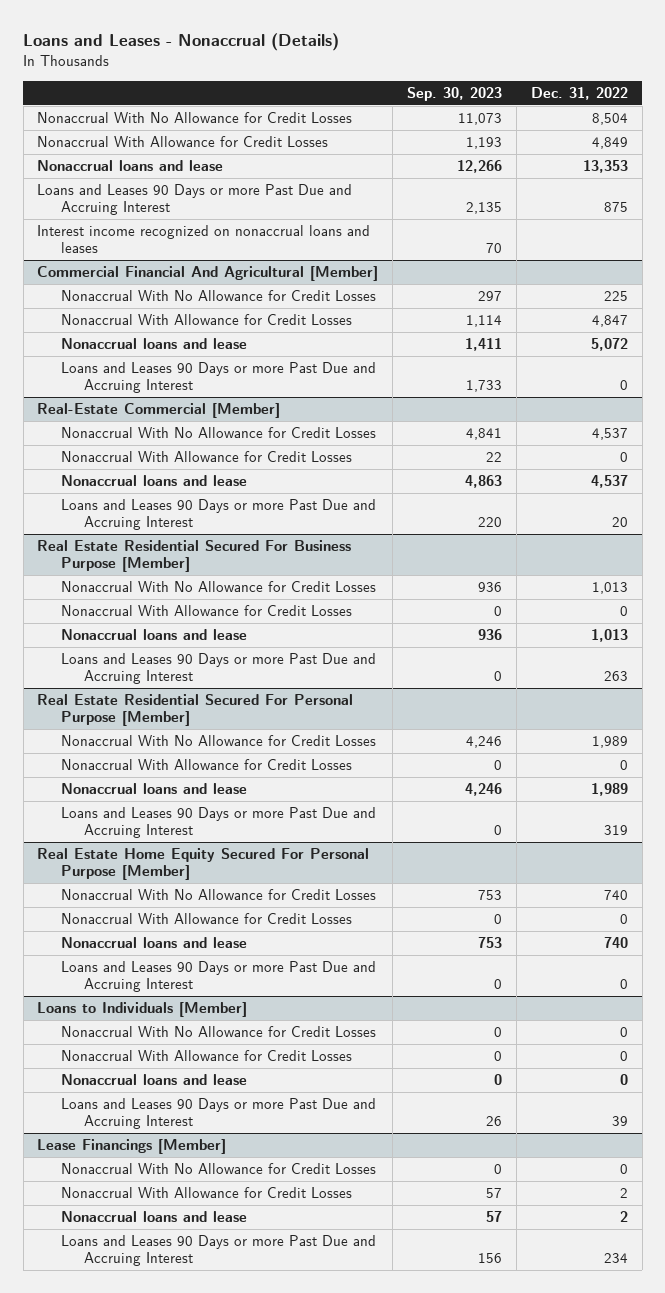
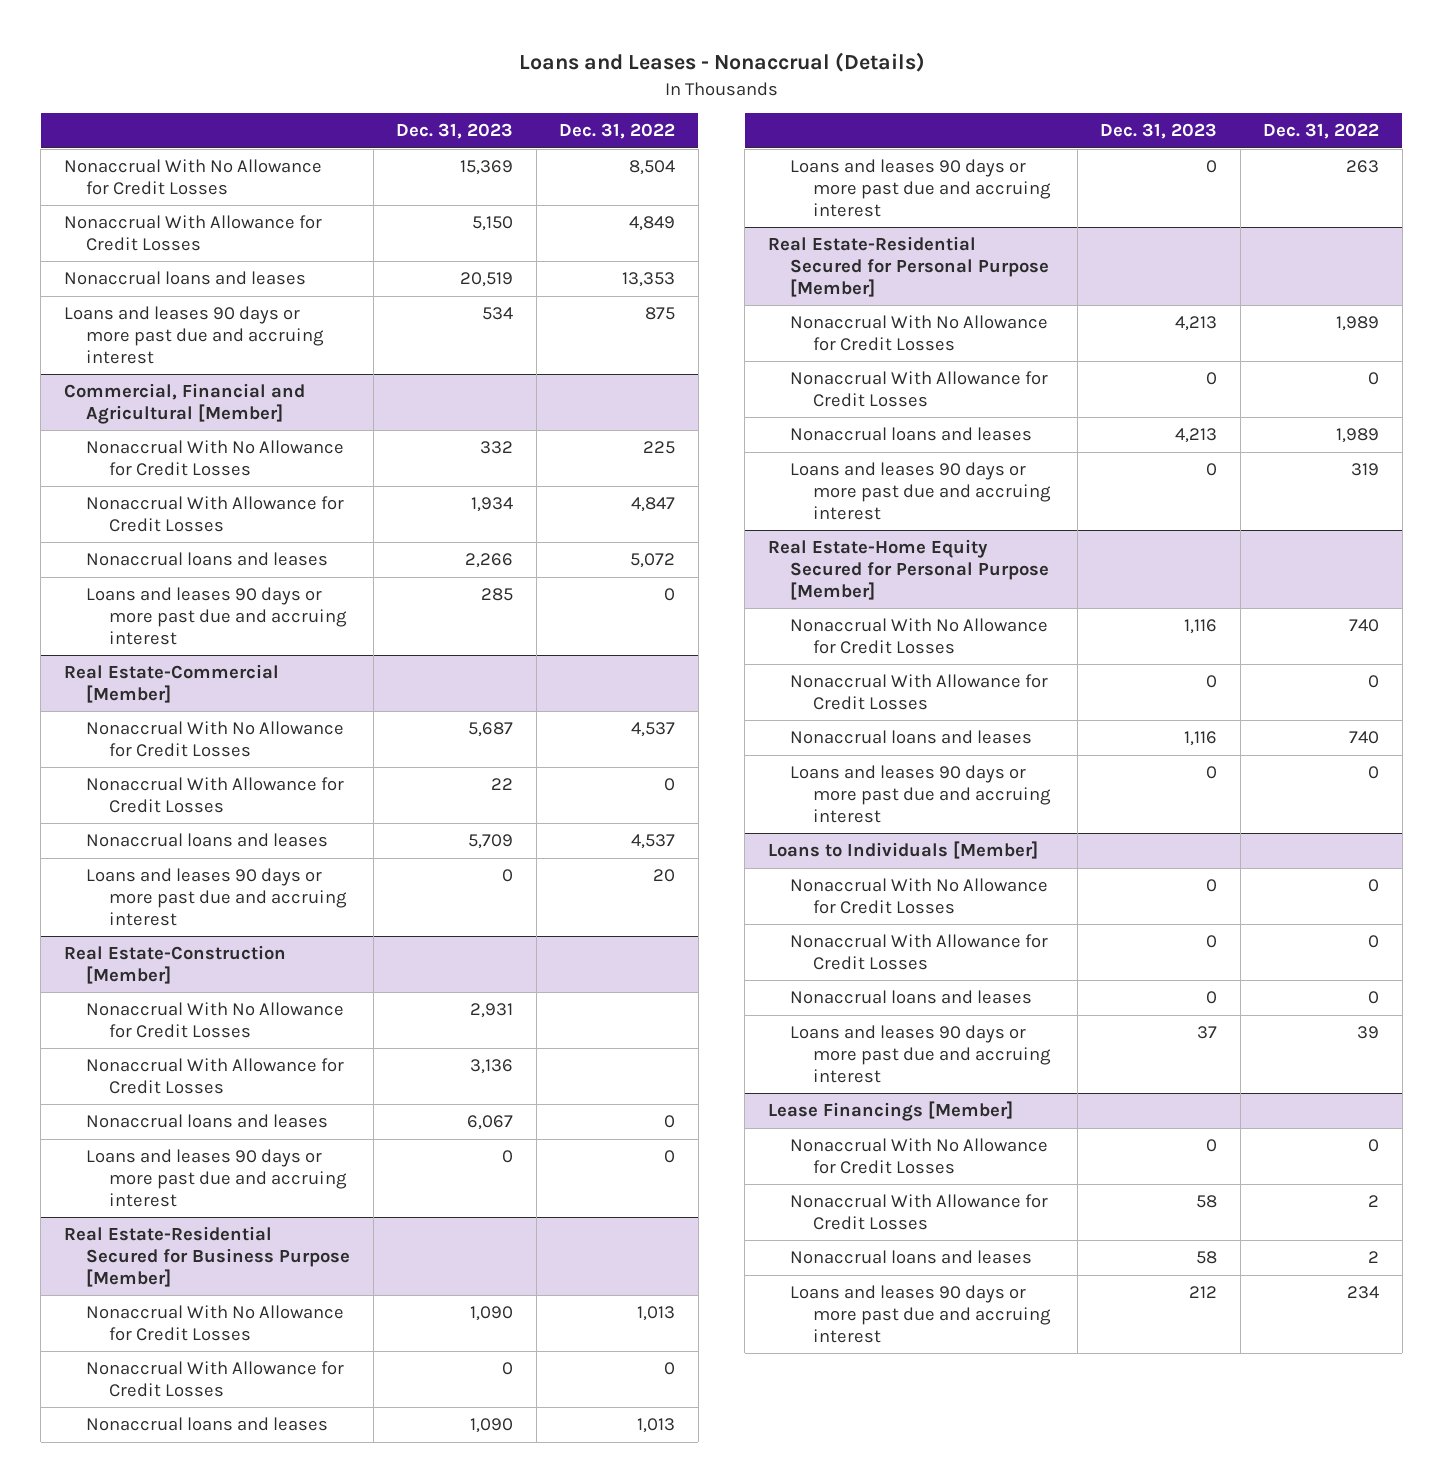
[407,87,503,102] Sep. 30, 2023 -> none
none -> [396,123,514,140] Dec. 31, 2023
[37,225,371,254] Interest income recognized on nonaccrual loans and leases -> none
[37,160,224,172] Nonaccrual loans and lease -> [63,271,306,286] Nonaccrual loans and leases
[37,184,353,216] Loans and Leases 90 Days or more Past Due and Accruing Interest -> [63,306,325,364] Loans and leases 90 days or more past due and accruing interest
[37,266,379,282] Commercial Financial And Agricultural [Member] -> [63,383,305,424] Commercial, Financial and Agricultural [Member]
[60,338,247,350] Nonaccrual loans and lease -> [86,552,329,567] Nonaccrual loans and leases
[60,362,376,394] Loans and Leases 90 Days or more Past Due and Accruing Interest -> [86,587,348,645] Loans and leases 90 days or more past due and accruing interest
[37,403,281,419] Real-Estate Commercial [Member] -> [63,664,279,703] Real Estate-Commercial [Member]
[60,475,247,487] Nonaccrual loans and lease -> [86,833,329,848] Nonaccrual loans and leases
[60,499,376,531] Loans and Leases 90 Days or more Past Due and Accruing Interest -> [86,868,348,926] Loans and leases 90 days or more past due and accruing interest
none -> [63,945,286,984] Real Estate-Construction [Member]
none -> [86,1002,345,1038] Nonaccrual With No Allowance for Credit Losses
none -> [86,1058,345,1094] Nonaccrual With Allowance for Credit Losses
none -> [86,1114,329,1129] Nonaccrual loans and leases
none -> [86,1149,348,1207] Loans and leases 90 days or more past due and accruing interest
[37,540,352,573] Real Estate Residential Secured For Business Purpose [Member] -> [63,1226,351,1287] Real Estate-Residential Secured for Business Purpose [Member]
[60,629,247,641] Nonaccrual loans and lease -> [86,1417,329,1432] Nonaccrual loans and leases
[60,653,376,685] Loans and Leases 90 Days or more Past Due and Accruing Interest -> [790,159,1052,217] Loans and leases 90 days or more past due and accruing interest
[37,694,354,727] Real Estate Residential Secured For Personal Purpose [Member] -> [767,236,1050,297] Real Estate-Residential Secured for Personal Purpose [Member]
[60,783,247,795] Nonaccrual loans and lease -> [790,427,1033,442] Nonaccrual loans and leases
[60,807,376,839] Loans and Leases 90 Days or more Past Due and Accruing Interest -> [790,462,1052,520] Loans and leases 90 days or more past due and accruing interest
[37,848,370,881] Real Estate Home Equity Secured For Personal Purpose [Member] -> [767,539,1050,600] Real Estate-Home Equity Secured for Personal Purpose [Member]
[60,937,247,949] Nonaccrual loans and lease -> [790,730,1033,745] Nonaccrual loans and leases
[60,961,376,993] Loans and Leases 90 Days or more Past Due and Accruing Interest -> [790,765,1052,823] Loans and leases 90 days or more past due and accruing interest
[60,1074,247,1086] Nonaccrual loans and lease -> [790,990,1033,1005] Nonaccrual loans and leases
[60,1098,376,1130] Loans and Leases 90 Days or more Past Due and Accruing Interest -> [790,1025,1052,1083] Loans and leases 90 days or more past due and accruing interest
[60,1211,247,1223] Nonaccrual loans and lease -> [790,1250,1033,1265] Nonaccrual loans and leases
[60,1235,376,1267] Loans and Leases 90 Days or more Past Due and Accruing Interest -> [790,1285,1052,1343] Loans and leases 90 days or more past due and accruing interest

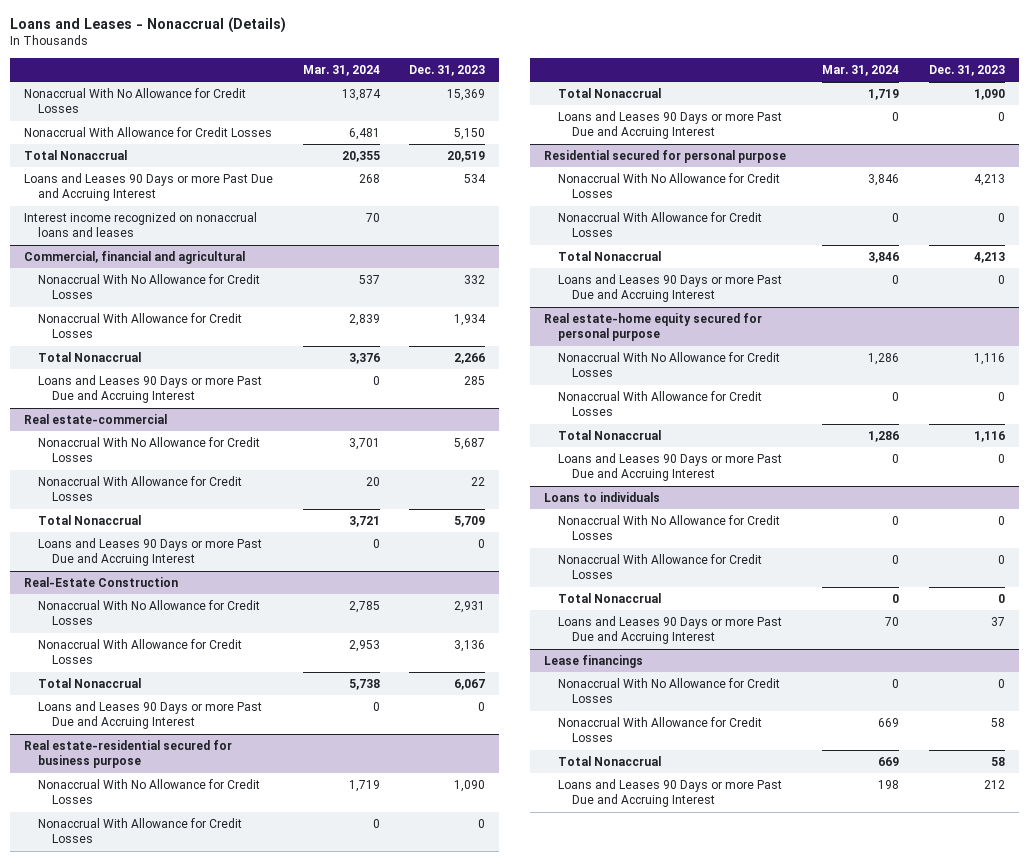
[559,123,676,140] Dec. 31, 2022 -> none
none -> [302,64,380,76] Mar. 31, 2024
[63,271,306,286] Nonaccrual loans and leases -> [24,150,128,161] Total Nonaccrual
[63,306,325,364] Loans and leases 90 days or more past due and accruing interest -> [24,173,274,202] Loans and Leases 90 Days or more Past Due and Accruing Interest
none -> [24,212,258,238] Interest income recognized on nonaccrual loans and leases
[63,383,305,424] Commercial, Financial and Agricultural [Member] -> [24,251,246,265] Commercial, financial and agricultural
[86,552,329,567] Nonaccrual loans and leases -> [38,352,142,363] Total Nonaccrual
[86,587,348,645] Loans and leases 90 days or more past due and accruing interest -> [38,375,263,404] Loans and Leases 90 Days or more Past Due and Accruing Interest
[63,664,279,703] Real Estate-Commercial [Member] -> [24,414,168,425] Real estate-commercial
[86,833,329,848] Nonaccrual loans and leases -> [38,515,142,526] Total Nonaccrual
[86,868,348,926] Loans and leases 90 days or more past due and accruing interest -> [38,538,263,567] Loans and Leases 90 Days or more Past Due and Accruing Interest
[63,945,286,984] Real Estate-Construction [Member] -> [24,577,179,588] Real-Estate Construction
[86,1114,329,1129] Nonaccrual loans and leases -> [38,678,142,689] Total Nonaccrual
[86,1149,348,1207] Loans and leases 90 days or more past due and accruing interest -> [38,701,263,730] Loans and Leases 90 Days or more Past Due and Accruing Interest
[63,1226,351,1287] Real Estate-Residential Secured for Business Purpose [Member] -> [24,740,233,769] Real estate-residential secured for business purpose
[86,1417,329,1432] Nonaccrual loans and leases -> [558,88,662,99] Total Nonaccrual
[790,159,1052,217] Loans and leases 90 days or more past due and accruing interest -> [558,111,783,140] Loans and Leases 90 Days or more Past Due and Accruing Interest
[767,236,1050,297] Real Estate-Residential Secured for Personal Purpose [Member] -> [544,150,787,164] Residential secured for personal purpose
[790,427,1033,442] Nonaccrual loans and leases -> [558,251,662,262] Total Nonaccrual
[790,462,1052,520] Loans and leases 90 days or more past due and accruing interest -> [558,274,783,303] Loans and Leases 90 Days or more Past Due and Accruing Interest
[767,539,1050,600] Real Estate-Home Equity Secured for Personal Purpose [Member] -> [544,313,763,342] Real estate-home equity secured for personal purpose
[790,730,1033,745] Nonaccrual loans and leases -> [558,430,662,441] Total Nonaccrual
[790,765,1052,823] Loans and leases 90 days or more past due and accruing interest -> [558,453,783,482] Loans and Leases 90 Days or more Past Due and Accruing Interest
[767,841,1038,860] Loans to Individuals [Member] -> [544,492,661,503] Loans to individuals
[790,990,1033,1005] Nonaccrual loans and leases -> [558,593,662,604] Total Nonaccrual
[790,1025,1052,1083] Loans and leases 90 days or more past due and accruing interest -> [558,616,783,645] Loans and Leases 90 Days or more Past Due and Accruing Interest
[767,1101,1013,1122] Lease Financings [Member] -> [544,655,644,669] Lease financings
[790,1250,1033,1265] Nonaccrual loans and leases -> [558,756,662,767] Total Nonaccrual
[790,1285,1052,1343] Loans and leases 90 days or more past due and accruing interest -> [558,779,783,808] Loans and Leases 90 Days or more Past Due and Accruing Interest

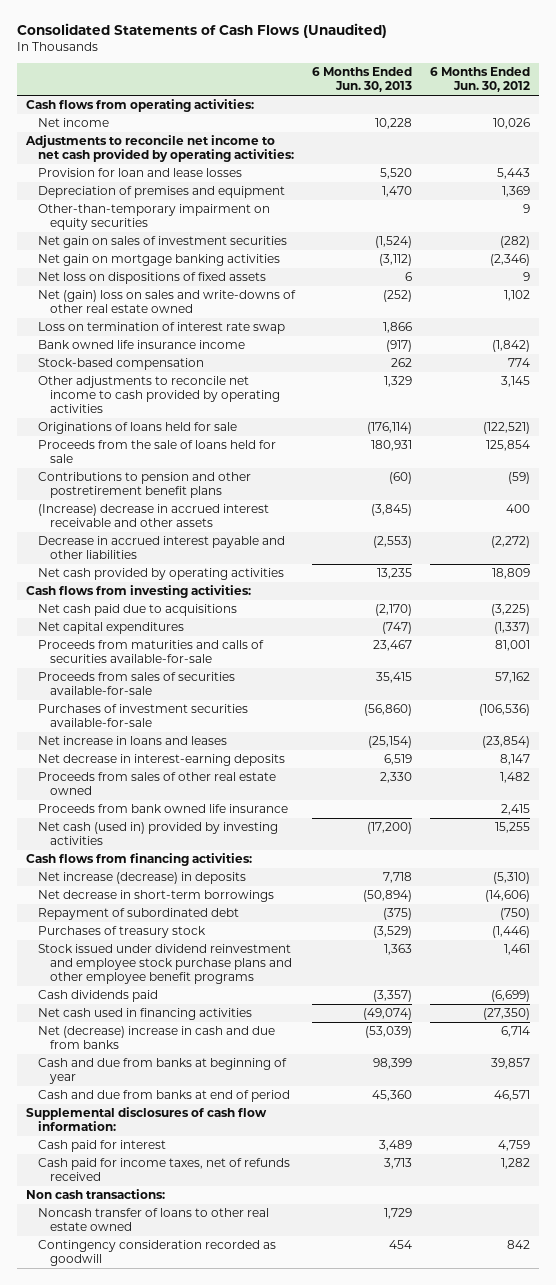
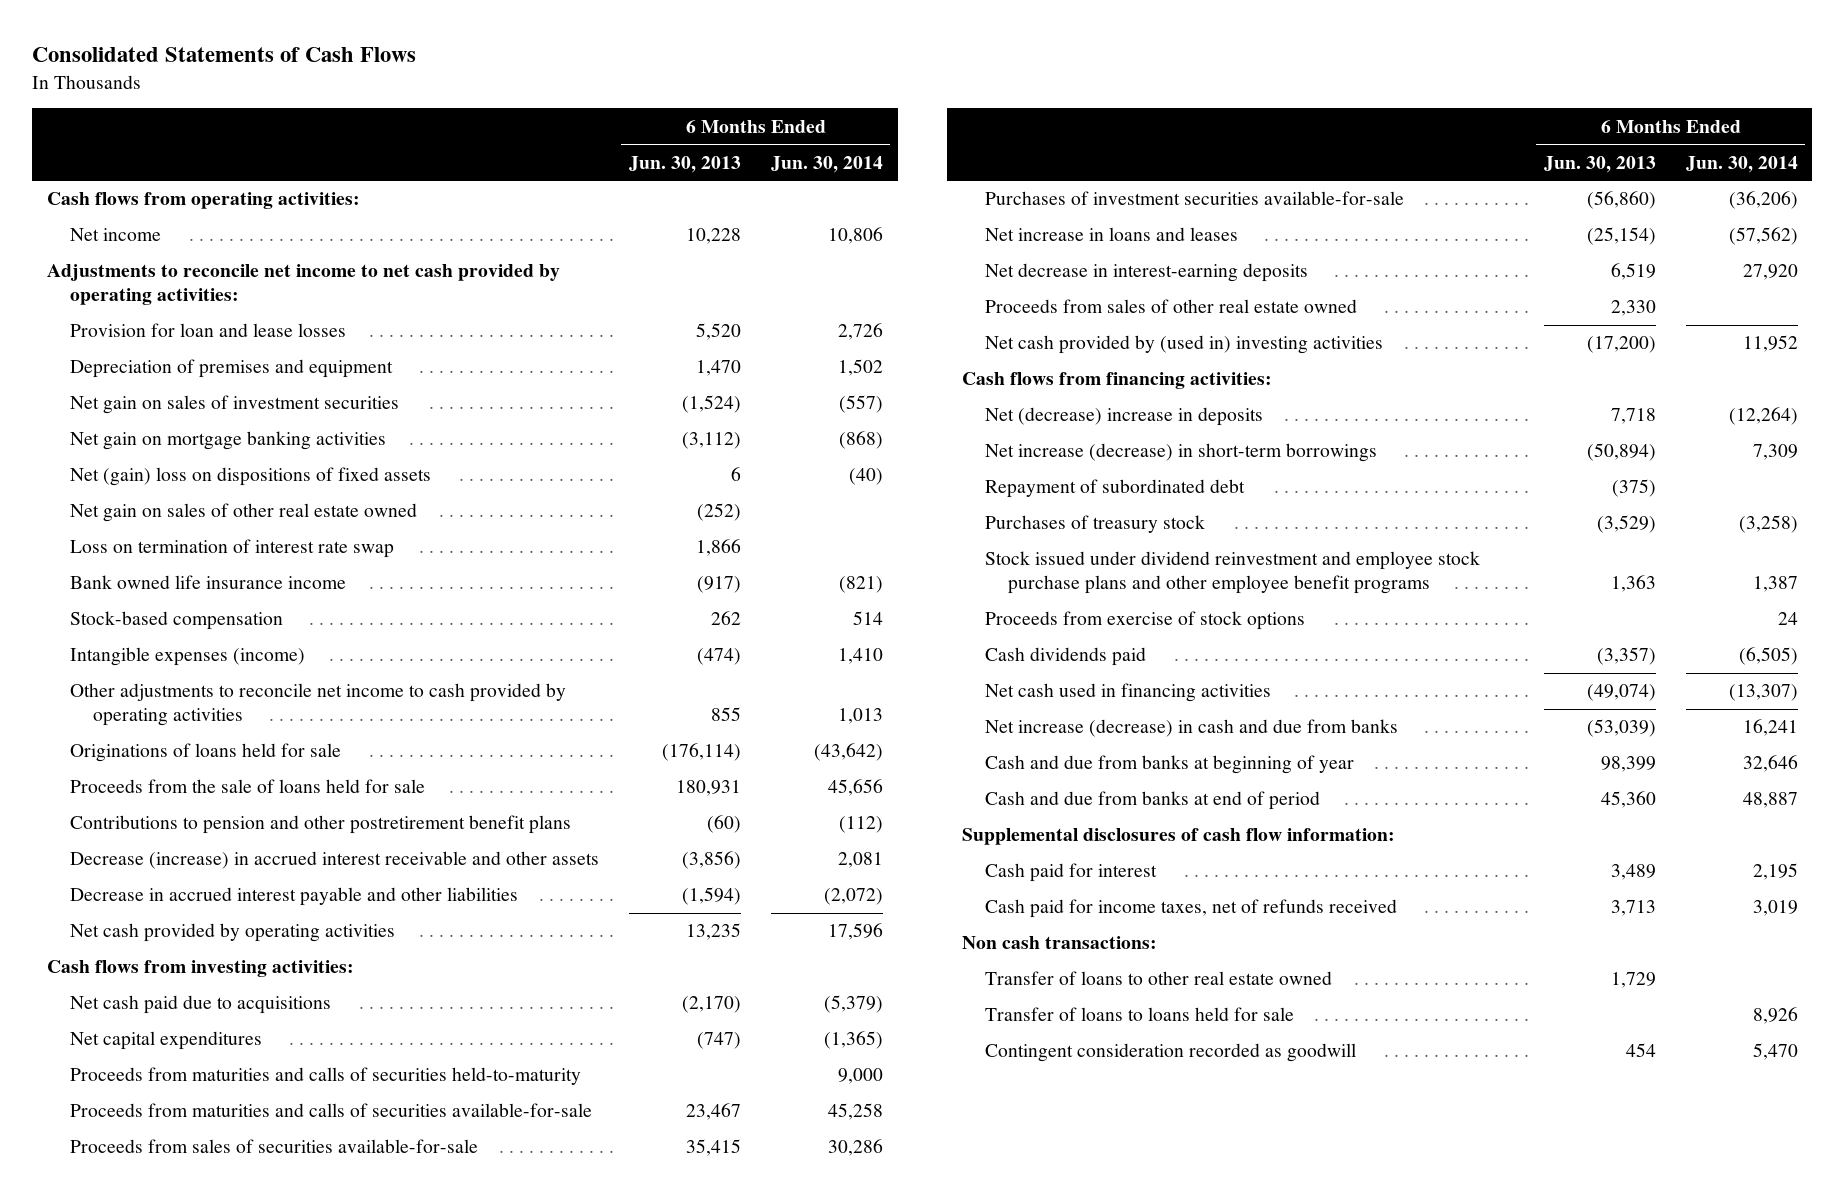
[17,23,388,39] Consolidated Statements of Cash Flows (Unaudited) -> [31,47,416,63] Consolidated Statements of Cash Flows
[429,67,530,93] 6 Months Ended Jun. 30, 2012 -> none
none -> [770,155,883,173] Jun. 30, 2014
[37,204,270,230] Other-than-temporary impairment on equity securities -> none
[37,272,266,285] Net loss on dispositions of fixed assets -> [70,467,432,487] Net (gain) loss on dispositions of fixed assets
[37,290,296,313] Net (gain) loss on sales and write-downs of other real estate owned -> [70,503,418,523] Net gain on sales of other real estate owned
none -> [70,647,306,667] Intangible expenses (income)
[384,376,413,388] 1,329 -> [710,707,741,722] 855
[37,504,269,527] (Increase) decrease in accrued interest receivable and other assets -> [70,851,600,870] Decrease (increase) in accrued interest receivable and other assets
[371,504,413,517] (3,845) -> [681,851,741,870] (3,856)
[373,536,413,549] (2,553) -> [681,887,741,906] (1,594)
none -> [70,1067,582,1086] Proceeds from maturities and calls of securities held-to-maturity
[37,804,288,814] Proceeds from bank owned life insurance -> none
[37,822,278,845] Net cash (used in) provided by investing activities -> [984,335,1383,355] Net cash provided by (used in) investing activities
[37,872,246,885] Net increase (decrease) in deposits -> [984,407,1263,427] Net (decrease) increase in deposits
[37,890,274,903] Net decrease in short-term borrowings -> [984,443,1377,463] Net increase (decrease) in short-term borrowings
none -> [984,611,1305,631] Proceeds from exercise of stock options
[37,1026,275,1049] Net (decrease) increase in cash and due from banks -> [984,719,1398,738] Net increase (decrease) in cash and due from banks
[37,1208,269,1231] Noncash transfer of loans to other real estate owned -> [984,971,1332,986] Transfer of loans to other real estate owned
none -> [984,1007,1294,1022] Transfer of loans to loans held for sale
[37,1240,276,1266] Contingency consideration recorded as goodwill -> [984,1043,1356,1063] Contingent consideration recorded as goodwill

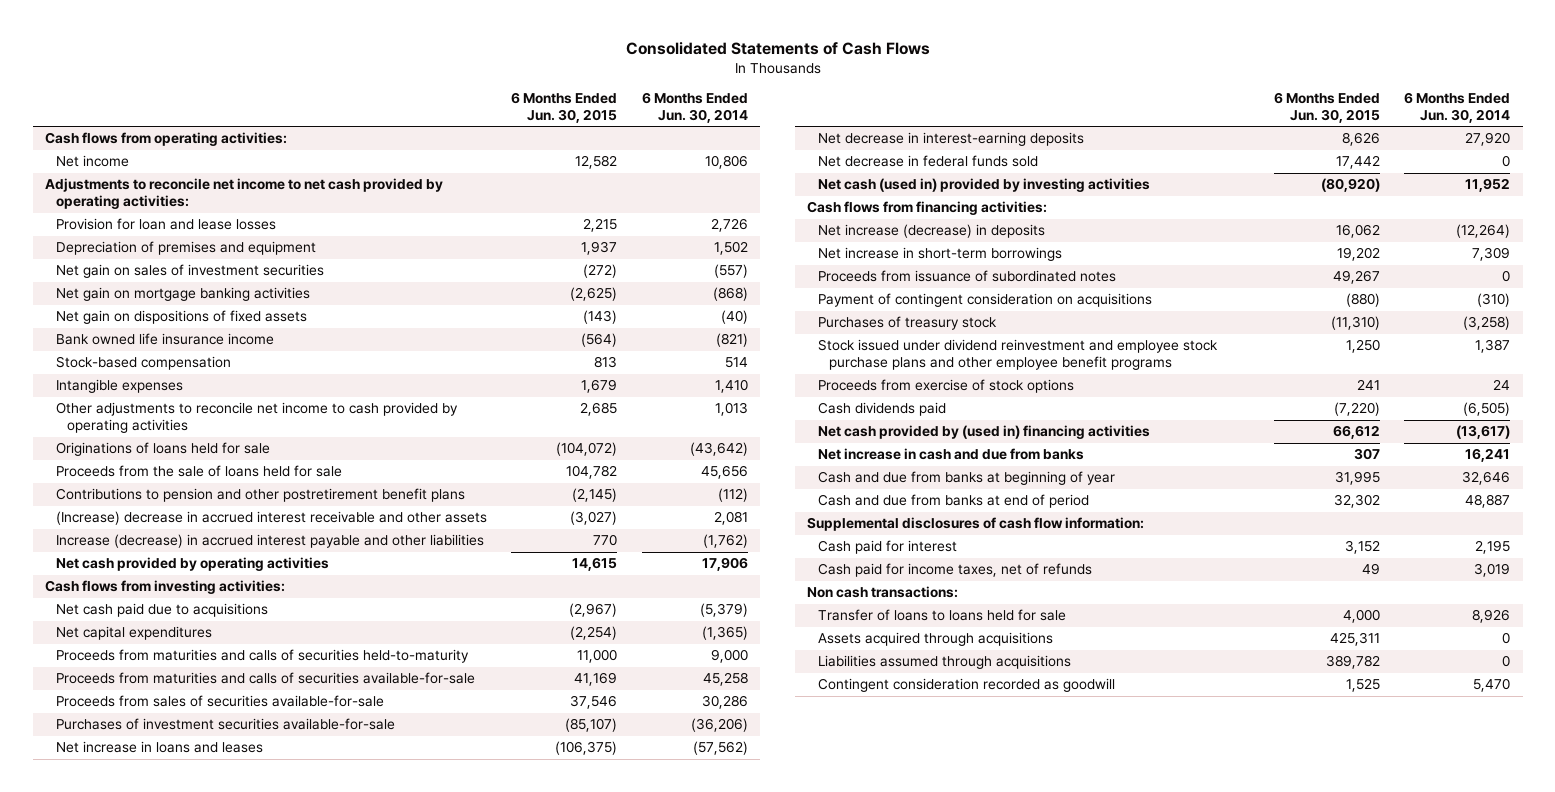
[628,155,741,173] Jun. 30, 2013 -> none
none -> [511,91,618,123] 6 Months Ended Jun. 30, 2015
[70,503,418,523] Net gain on sales of other real estate owned -> none
[70,539,395,559] Loss on termination of interest rate swap -> none
[70,467,432,487] Net (gain) loss on dispositions of fixed assets -> [55,310,307,325] Net gain on dispositions of fixed assets
[70,647,306,667] Intangible expenses (income) -> [55,379,183,394] Intangible expenses
[70,851,600,870] Decrease (increase) in accrued interest receivable and other assets -> [55,511,487,526] (Increase) decrease in accrued interest receivable and other assets
[70,887,519,907] Decrease in accrued interest payable and other liabilities -> [55,534,484,549] Increase (decrease) in accrued interest payable and other liabilities
[823,888,883,906] (2,072) -> [702,534,748,549] (1,762)
[827,923,883,941] 17,596 -> [701,557,748,572] 17,906
[984,299,1357,314] Proceeds from sales of other real estate owned -> none
none -> [818,155,1039,168] Net decrease in federal funds sold
[984,335,1383,355] Net cash provided by (used in) investing activities -> [818,178,1151,193] Net cash (used in) provided by investing activities
[984,479,1245,499] Repayment of subordinated debt -> none
[984,407,1263,427] Net (decrease) increase in deposits -> [818,224,1046,239] Net increase (decrease) in deposits
[984,443,1377,463] Net increase (decrease) in short-term borrowings -> [818,247,1063,262] Net increase in short-term borrowings
none -> [818,270,1117,283] Proceeds from issuance of subordinated notes
none -> [818,293,1153,308] Payment of contingent consideration on acquisitions
[984,683,1271,703] Net cash used in financing activities -> [818,425,1151,440] Net cash provided by (used in) financing activities
[1728,684,1798,702] (13,307) -> [1456,425,1511,440] (13,617)
[984,719,1398,738] Net increase (decrease) in cash and due from banks -> [818,448,1085,461] Net increase in cash and due from banks
[984,899,1397,919] Cash paid for income taxes, net of refunds received -> [818,563,1093,578] Cash paid for income taxes, net of refunds
[984,971,1332,986] Transfer of loans to other real estate owned -> none
none -> [818,632,1054,647] Assets acquired through acquisitions
none -> [818,655,1072,670] Liabilities assumed through acquisitions

